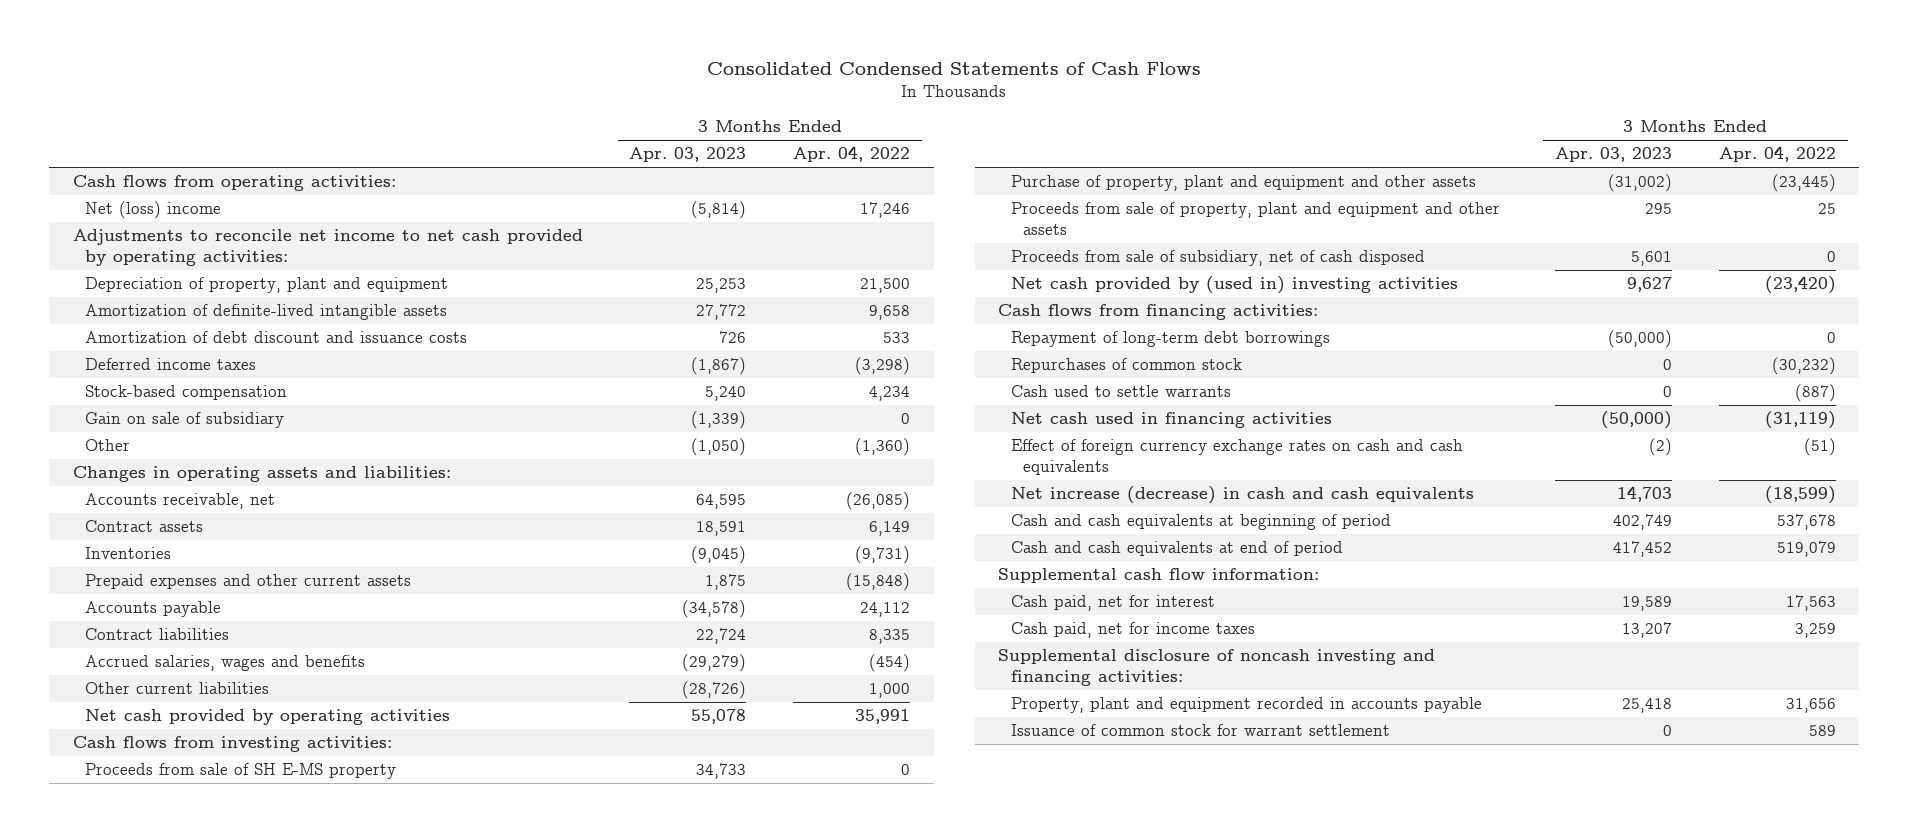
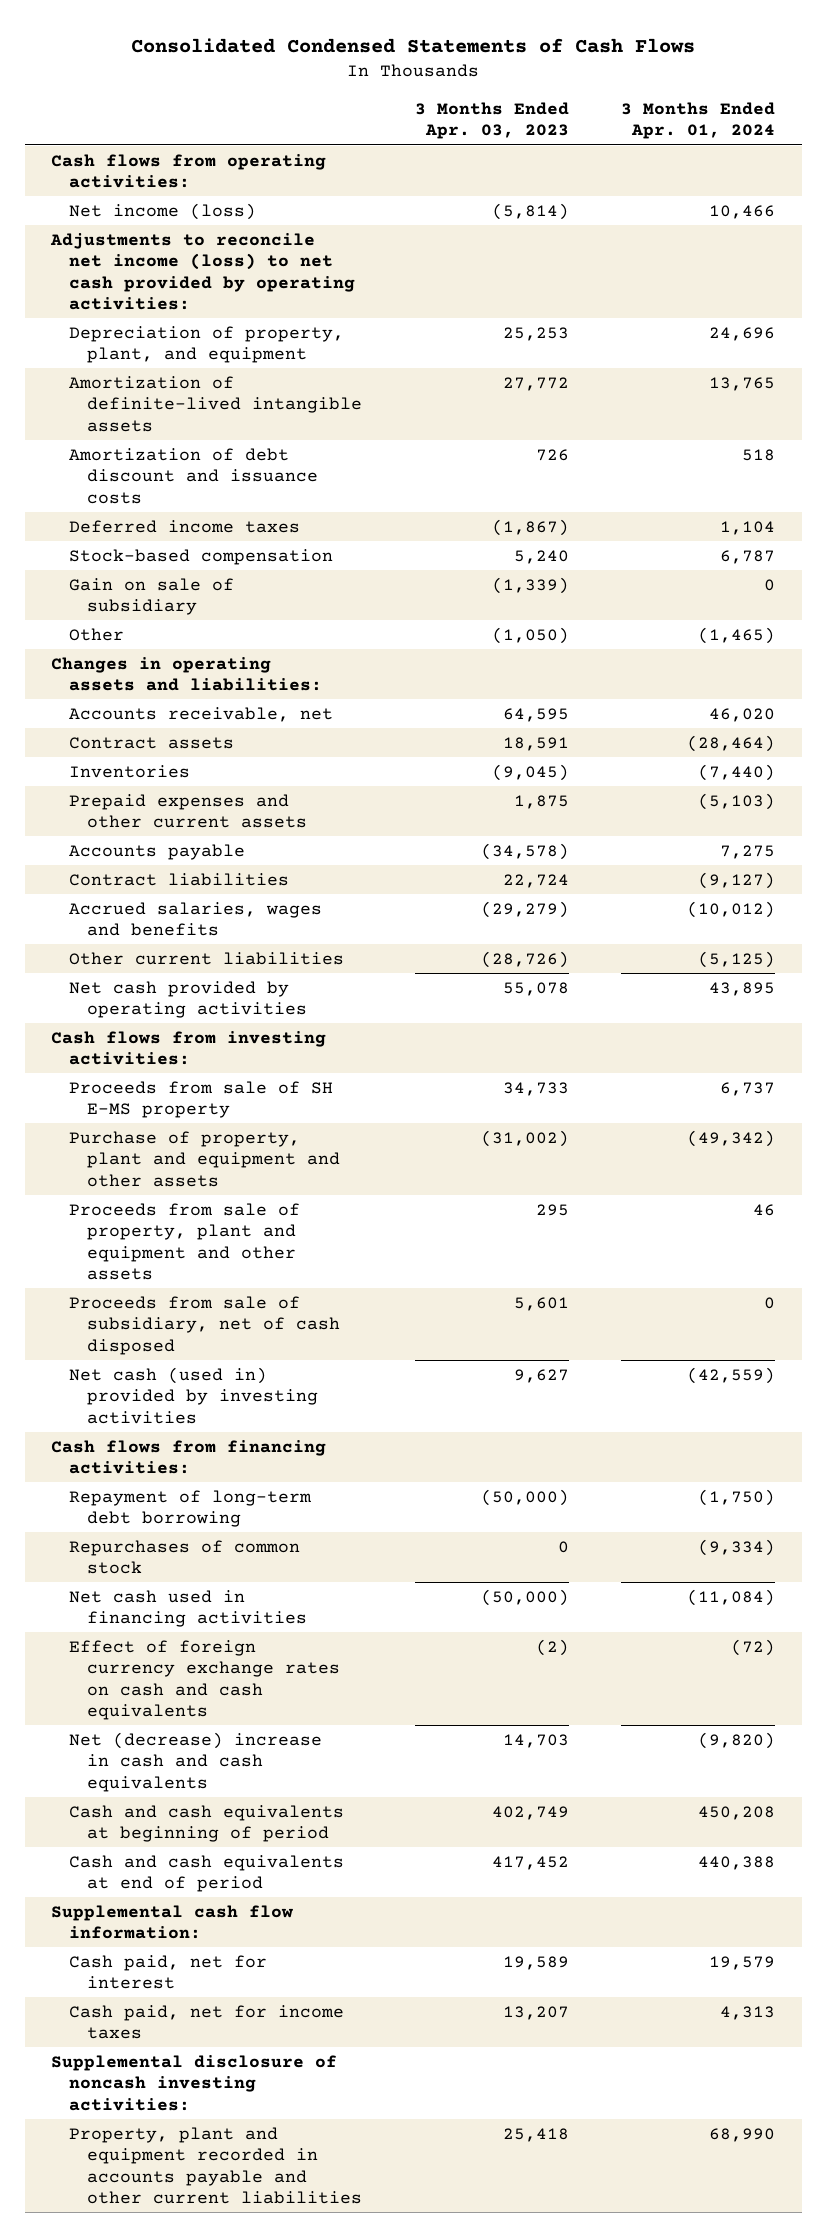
[793,146,911,163] Apr. 04, 2022 -> none
none -> [621,101,776,140] 3 Months Ended Apr. 01, 2024
[85,201,222,220] Net (loss) income -> [68,202,256,220] Net income (loss)
[72,229,583,267] Adjustments to reconcile net income to net cash provided by operating activities: -> [49,232,355,311] Adjustments to reconcile net income (loss) to net cash provided by operating activities:
[85,277,449,294] Depreciation of property, plant and equipment -> [68,325,344,364] Depreciation of property, plant, and equipment
[1010,276,1458,295] Net cash provided by (used in) investing activities -> [68,1366,319,1424] Net cash (used in) provided by investing activities
[1010,331,1330,348] Repayment of long-term debt borrowings -> [68,1489,312,1528] Repayment of long-term debt borrowing
[1010,385,1231,398] Cash used to settle warrants -> none
[1010,486,1474,505] Net increase (decrease) in cash and cash equivalents -> [68,1731,322,1792] Net (decrease) increase in cash and cash equivalents
[1010,724,1390,737] Issuance of common stock for warrant settlement -> none
[998,649,1436,687] Supplemental disclosure of noncash investing and financing activities: -> [50,2054,337,2111] Supplemental disclosure of noncash investing activities:
[1010,697,1482,714] Property, plant and equipment recorded in accounts payable -> [68,2126,363,2205] Property, plant and equipment recorded in accounts payable and other current liabilities

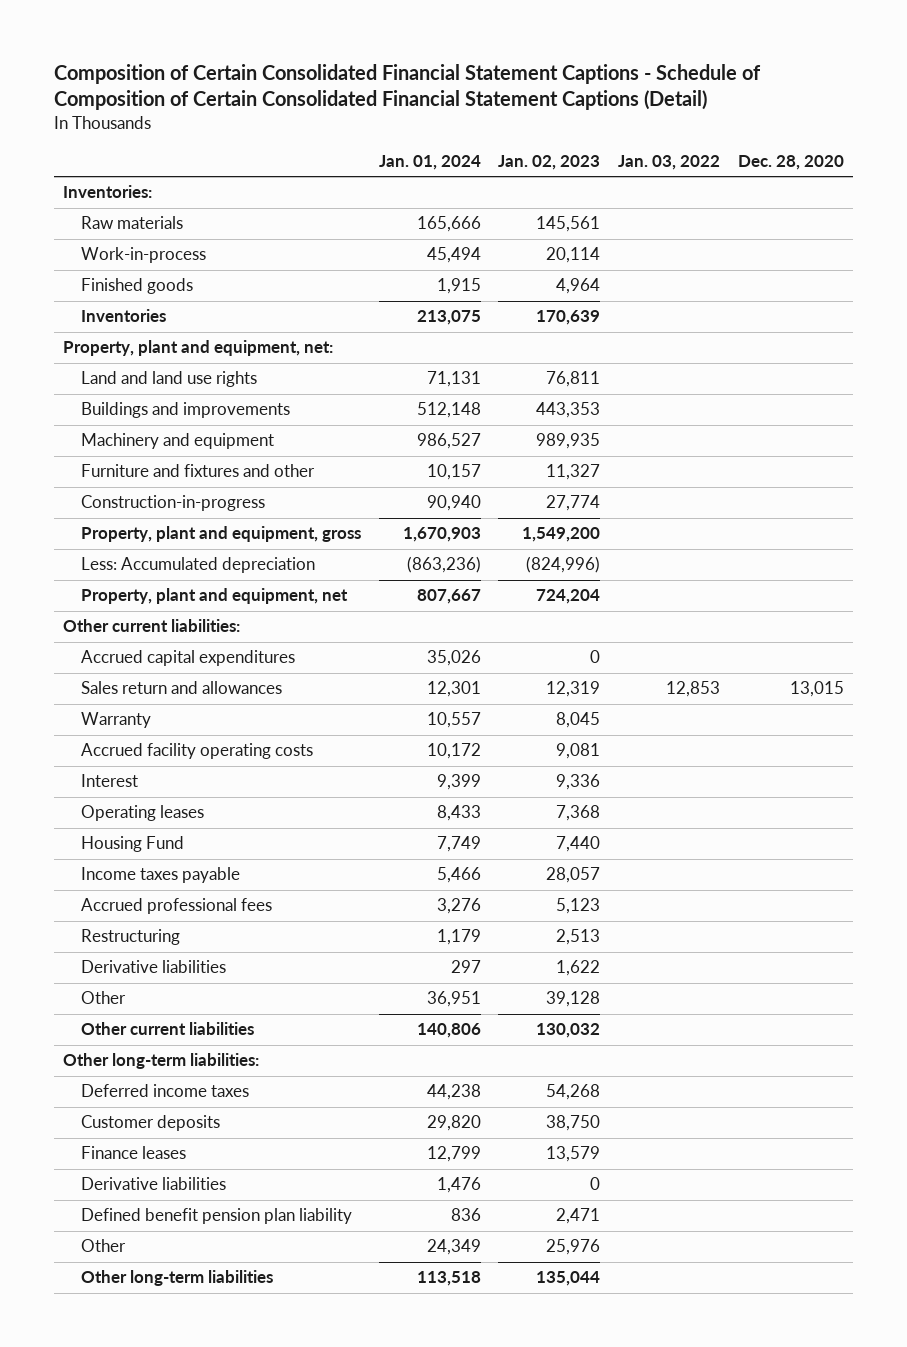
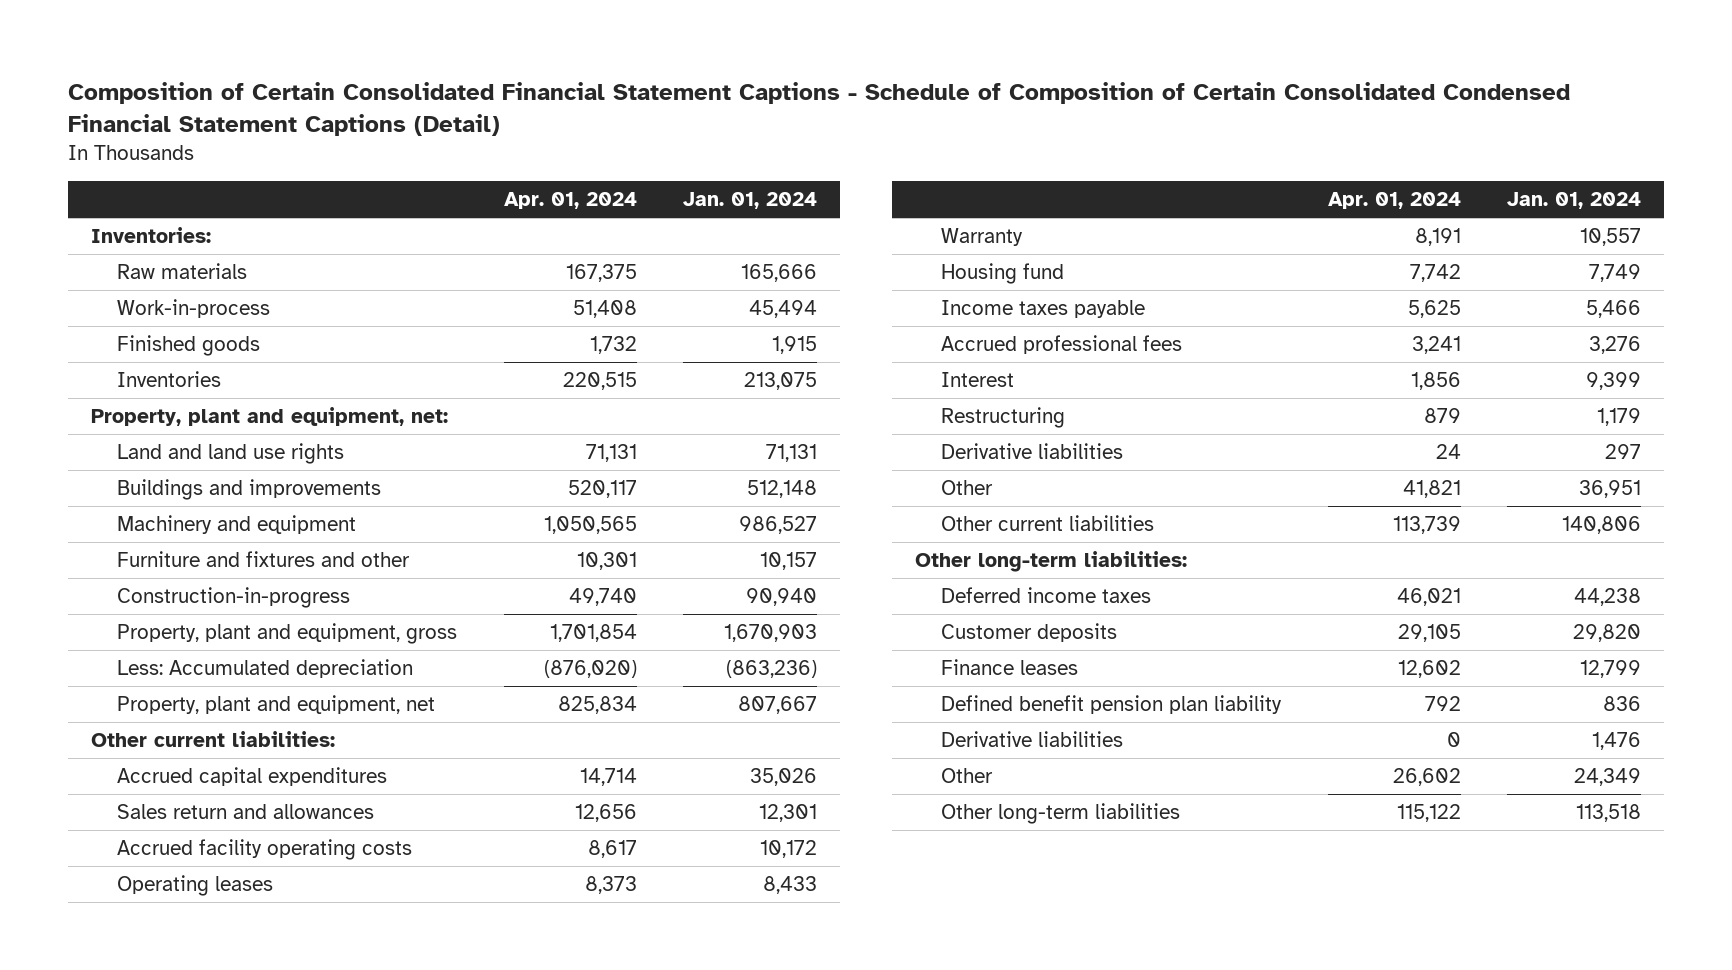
[53,63,761,110] Composition of Certain Consolidated Financial Statement Captions - Schedule of Composition of Certain Consolidated Financial Statement Captions (Detail) -> [67,81,1570,137] Composition of Certain Consolidated Financial Statement Captions - Schedule of Composition of Certain Consolidated Condensed Financial Statement Captions (Detail)
[498,154,601,170] Jan. 02, 2023 -> none
[618,154,721,170] Jan. 03, 2022 -> none
[737,154,844,170] Dec. 28, 2020 -> none
none -> [503,192,637,210] Apr. 01, 2024
[80,712,151,729] Warranty -> [941,228,1024,247] Warranty
[80,836,184,853] Housing Fund -> [941,263,1065,285] Housing fund
[80,774,138,788] Interest -> [941,372,1015,388] Interest
[80,1177,226,1191] Derivative liabilities -> [941,731,1124,748] Derivative liabilities

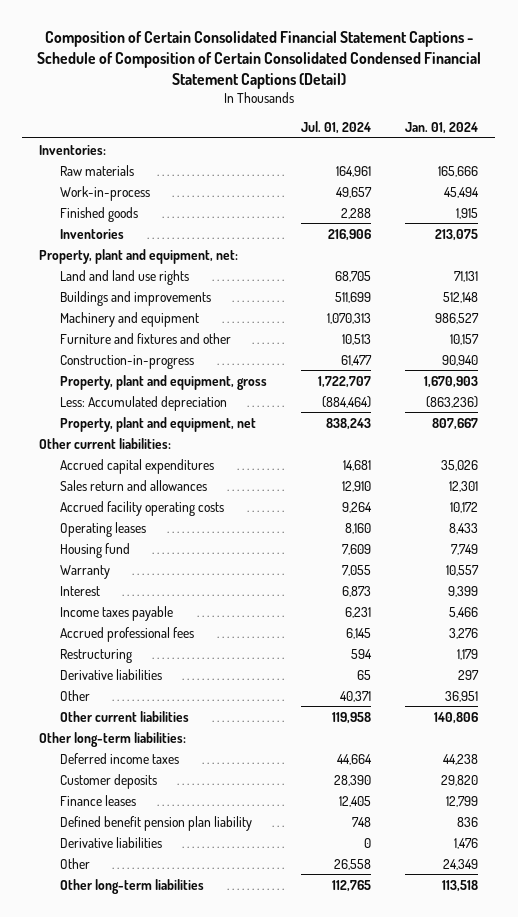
[503,192,637,210] Apr. 01, 2024 -> none
none -> [301,121,372,135] Jul. 01, 2024
[941,228,1024,247] Warranty -> [60,564,111,579] Warranty
[941,372,1015,388] Interest -> [60,585,101,596] Interest

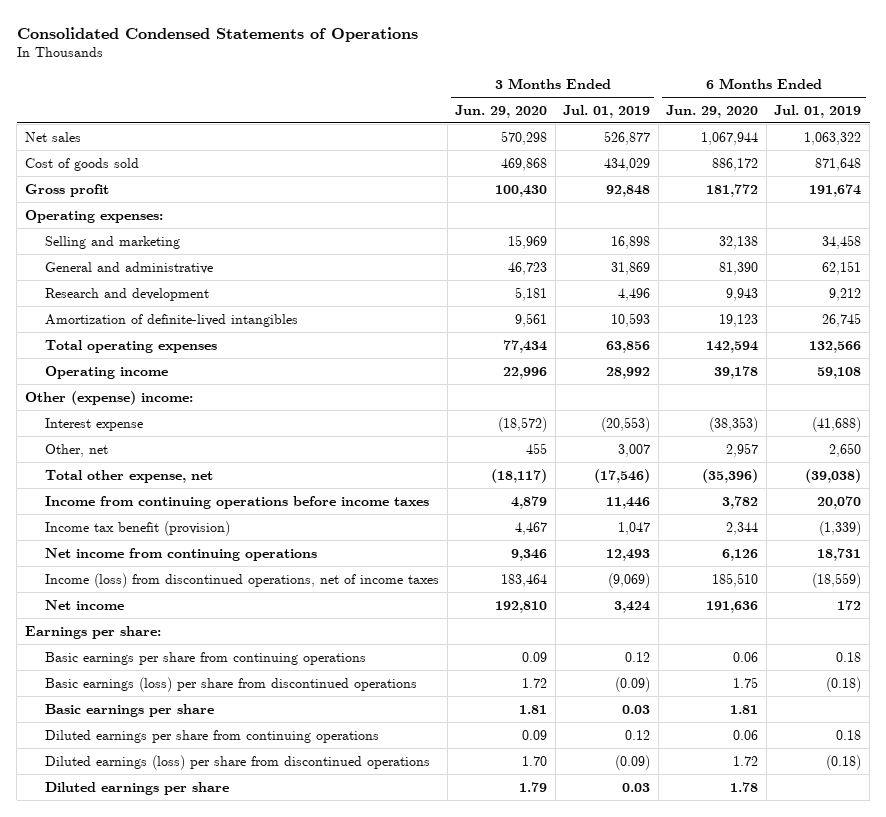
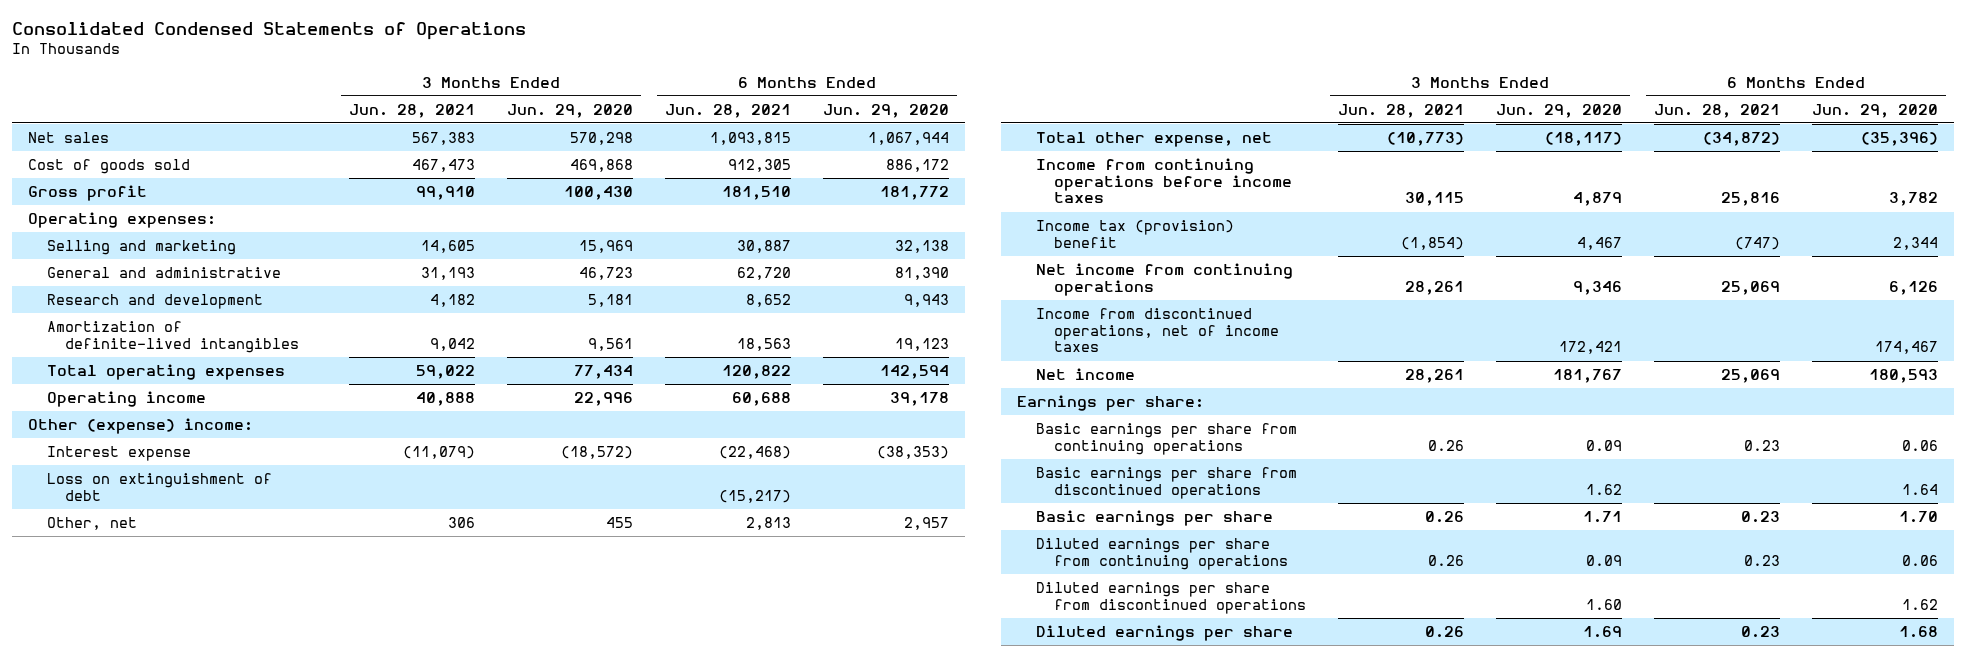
[563,104,651,118] Jul. 01, 2019 -> none
[774,104,862,118] Jul. 01, 2019 -> none
none -> [349,103,476,118] Jun. 28, 2021
none -> [665,103,792,118] Jun. 28, 2021
none -> [46,473,272,501] Loss on extinguishment of debt
[45,520,231,536] Income tax benefit (provision) -> [1035,220,1234,248] Income tax (provision) benefit
[45,572,440,588] Income (loss) from discontinued operations, net of income taxes -> [1035,308,1280,353] Income from discontinued operations, net of income taxes
[501,573,548,587] 183,464 -> [1559,341,1623,355] 172,421
[712,572,759,587] 185,510 -> [1875,341,1939,355] 174,467
[495,600,548,613] 192,810 -> [1553,369,1623,384] 181,767
[706,600,759,613] 191,636 -> [1869,369,1939,384] 180,593
[45,676,418,692] Basic earnings (loss) per share from discontinued operations -> [1035,467,1297,499] Basic earnings per share from discontinued operations
[522,677,548,688] 1.72 -> [1586,483,1623,495] 1.62
[733,676,759,688] 1.75 -> [1902,483,1939,495] 1.64
[519,704,548,714] 1.81 -> [1583,511,1623,524] 1.71
[730,704,759,714] 1.81 -> [1899,511,1939,524] 1.70
[45,754,431,770] Diluted earnings (loss) per share from discontinued operations -> [1035,582,1307,614] Diluted earnings per share from discontinued operations
[522,755,548,766] 1.70 -> [1586,598,1623,610] 1.60
[733,755,759,766] 1.72 -> [1902,598,1939,610] 1.62
[519,781,548,792] 1.79 -> [1583,626,1623,639] 1.69
[730,781,759,792] 1.78 -> [1899,626,1939,639] 1.68

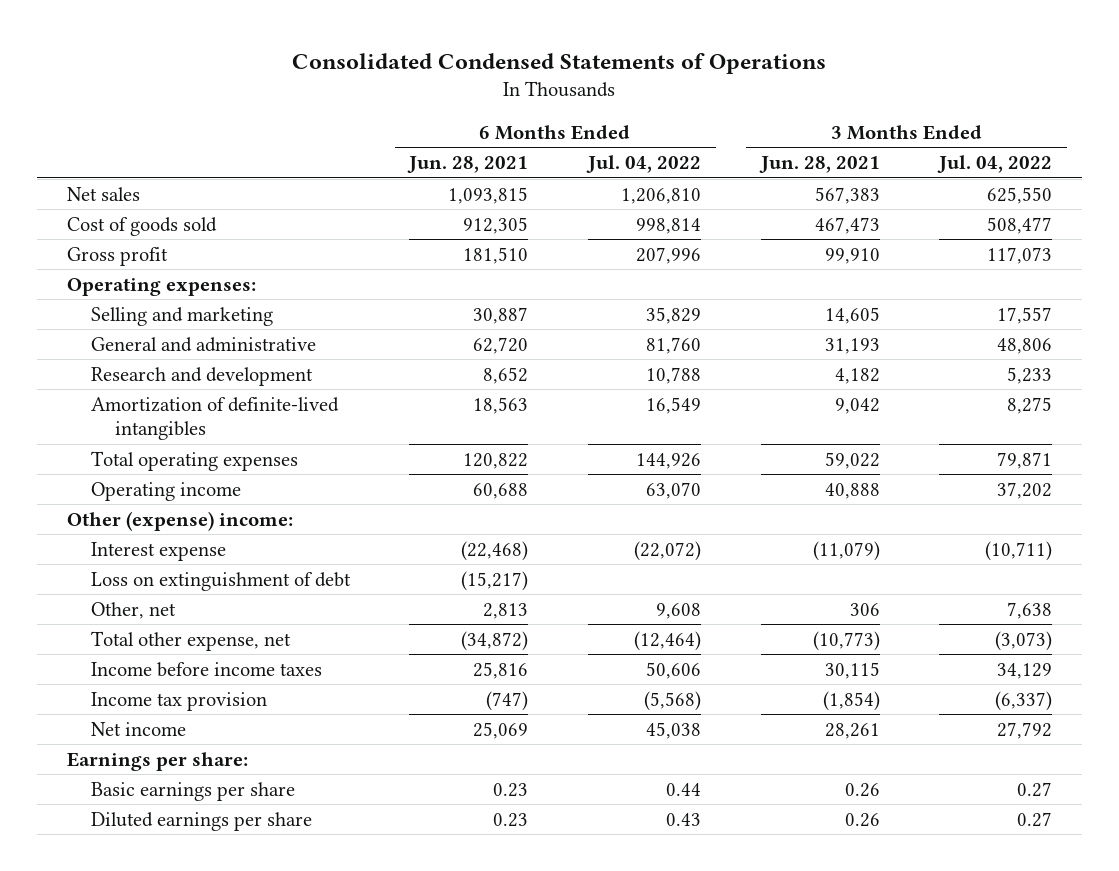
[507,103,634,118] Jun. 29, 2020 -> none
[823,103,950,118] Jun. 29, 2020 -> none
none -> [586,155,702,174] Jul. 04, 2022
none -> [937,155,1053,174] Jul. 04, 2022
[1035,263,1293,296] Net income from continuing operations -> none
[1035,308,1280,353] Income from discontinued operations, net of income taxes -> none
[1035,158,1293,204] Income from continuing operations before income taxes -> [90,661,322,677] Income before income taxes
[1035,220,1234,248] Income tax (provision) benefit -> [90,691,267,711] Income tax provision
[1035,423,1297,455] Basic earnings per share from continuing operations -> none
[1035,467,1297,499] Basic earnings per share from discontinued operations -> none
[1035,538,1289,570] Diluted earnings per share from continuing operations -> none
[1035,582,1307,614] Diluted earnings per share from discontinued operations -> none

